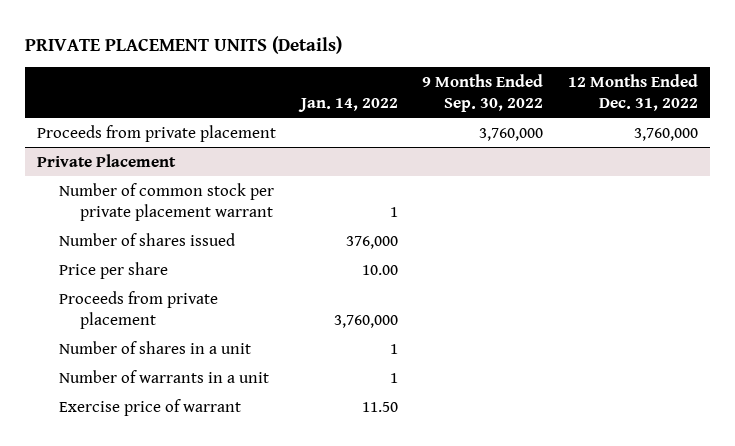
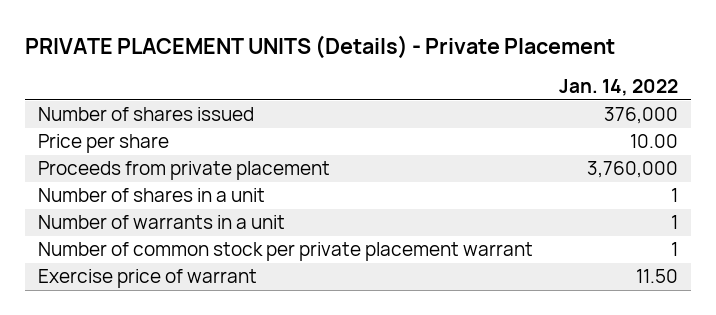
[25,35,343,54] PRIVATE PLACEMENT UNITS (Details) -> [24,34,615,59] PRIVATE PLACEMENT UNITS (Details) - Private Placement
[422,73,544,112] 9 Months Ended Sep. 30, 2022 -> none
[567,73,698,111] 12 Months Ended Dec. 31, 2022 -> none
[37,124,277,142] Proceeds from private placement -> none
[37,153,177,167] Private Placement -> none
[58,182,274,221] Number of common stock per private placement warrant -> none
none -> [37,242,533,262] Number of common stock per private placement warrant

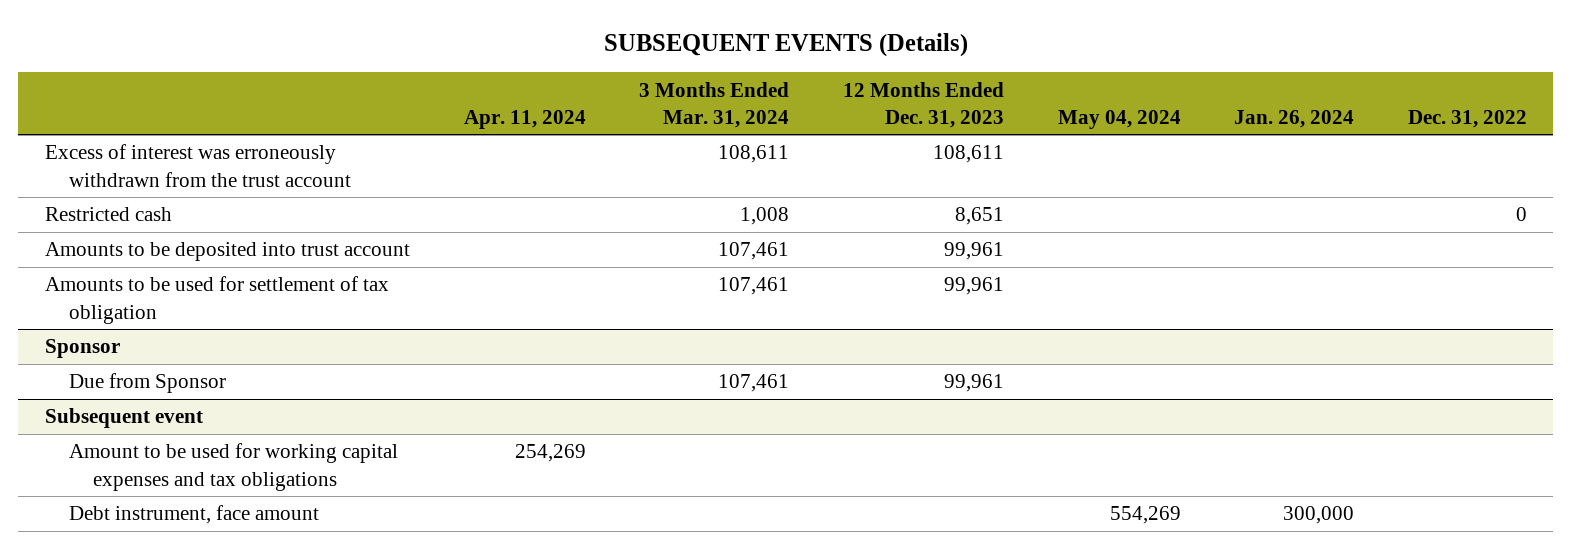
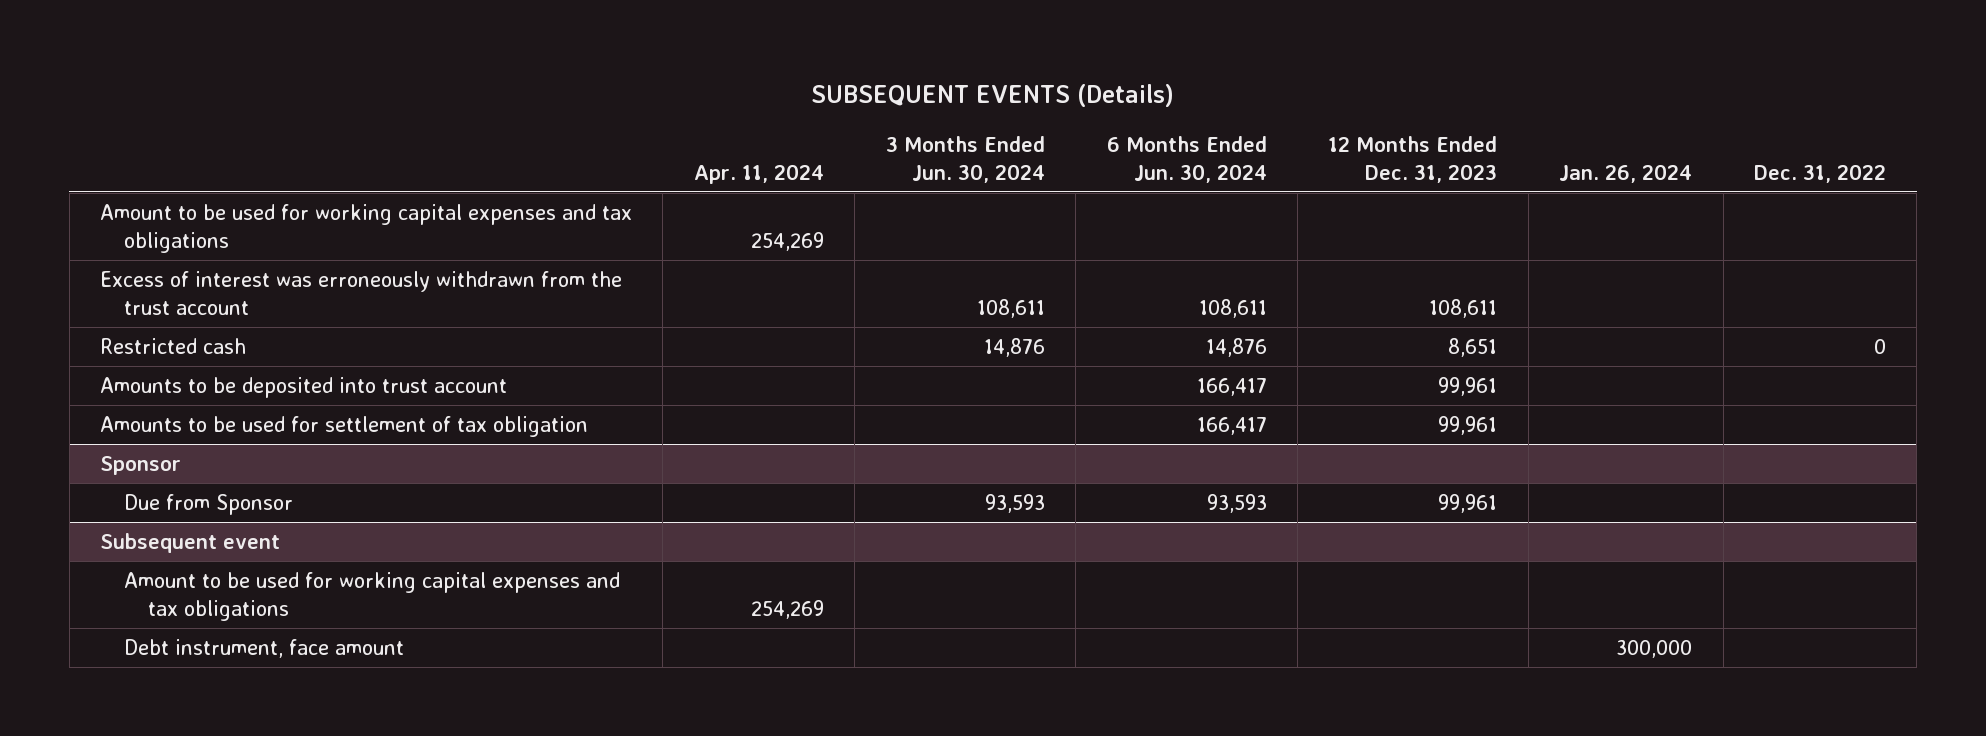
[639,81,790,128] 3 Months Ended Mar. 31, 2024 -> none
[1057,109,1181,129] May 04, 2024 -> none
none -> [885,136,1045,183] 3 Months Ended Jun. 30, 2024
none -> [1106,136,1267,183] 6 Months Ended Jun. 30, 2024
none -> [100,204,633,253] Amount to be used for working capital expenses and tax obligations

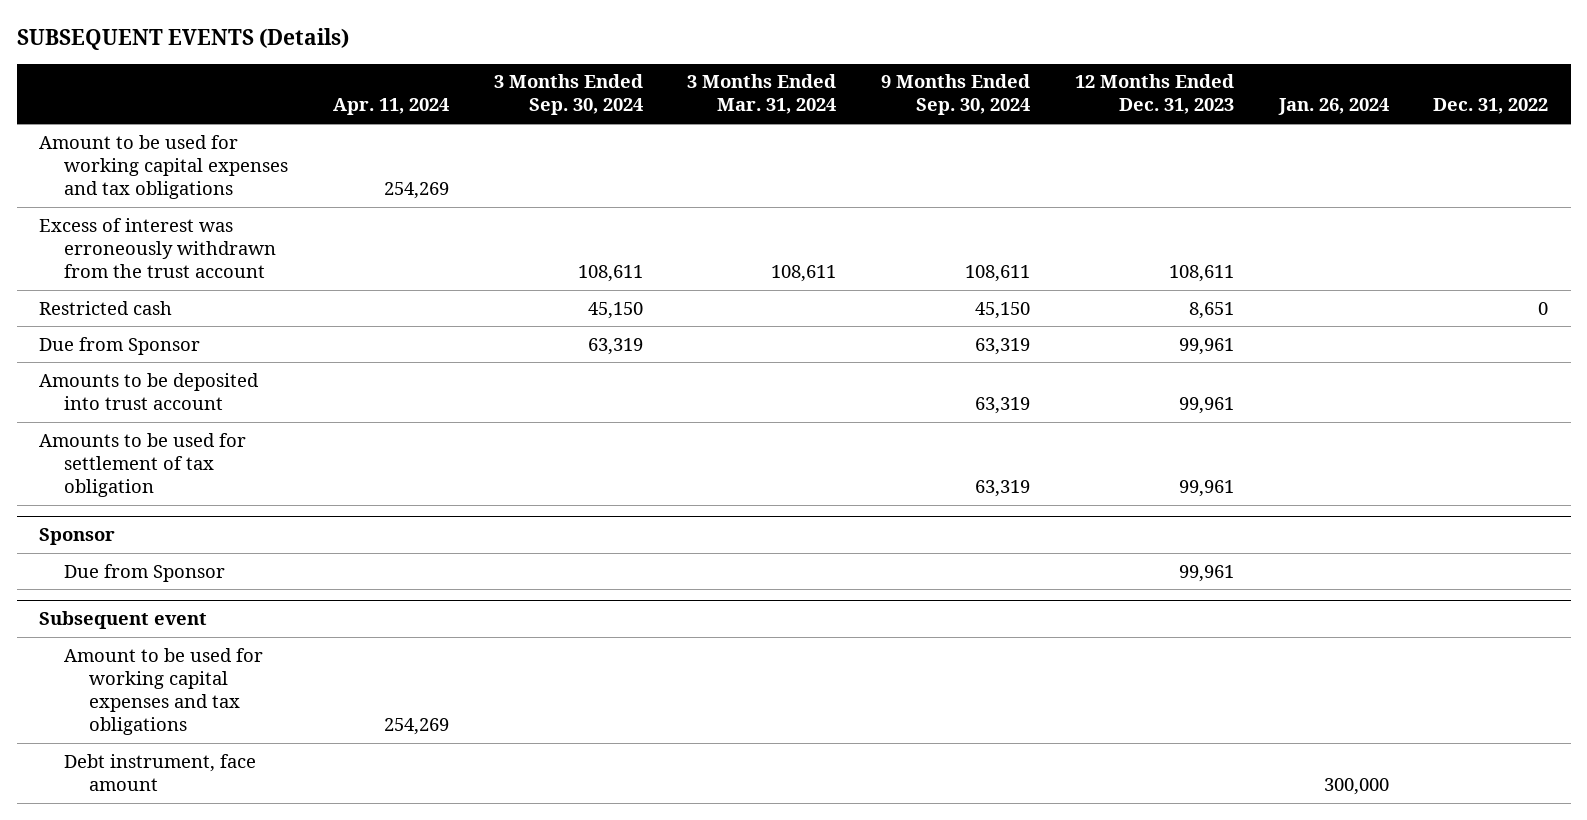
[885,136,1045,183] 3 Months Ended Jun. 30, 2024 -> none
[1106,136,1267,183] 6 Months Ended Jun. 30, 2024 -> none
none -> [493,74,643,116] 3 Months Ended Sep. 30, 2024
none -> [687,74,837,115] 3 Months Ended Mar. 31, 2024
none -> [881,74,1031,116] 9 Months Ended Sep. 30, 2024
none -> [39,336,201,355] Due from Sponsor

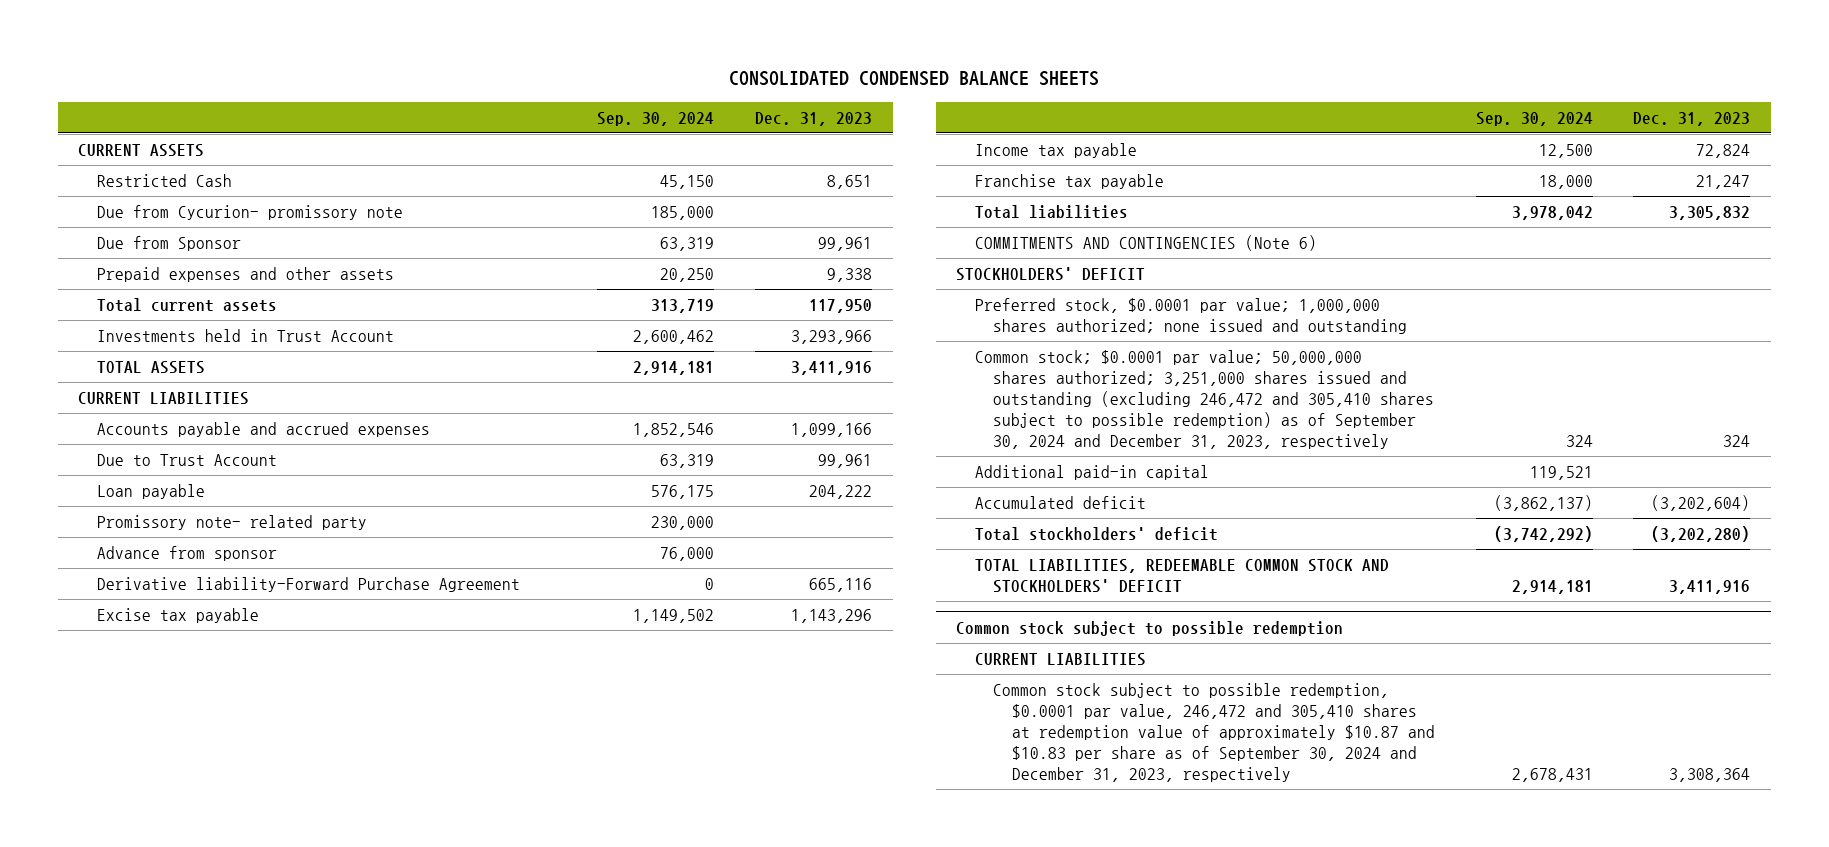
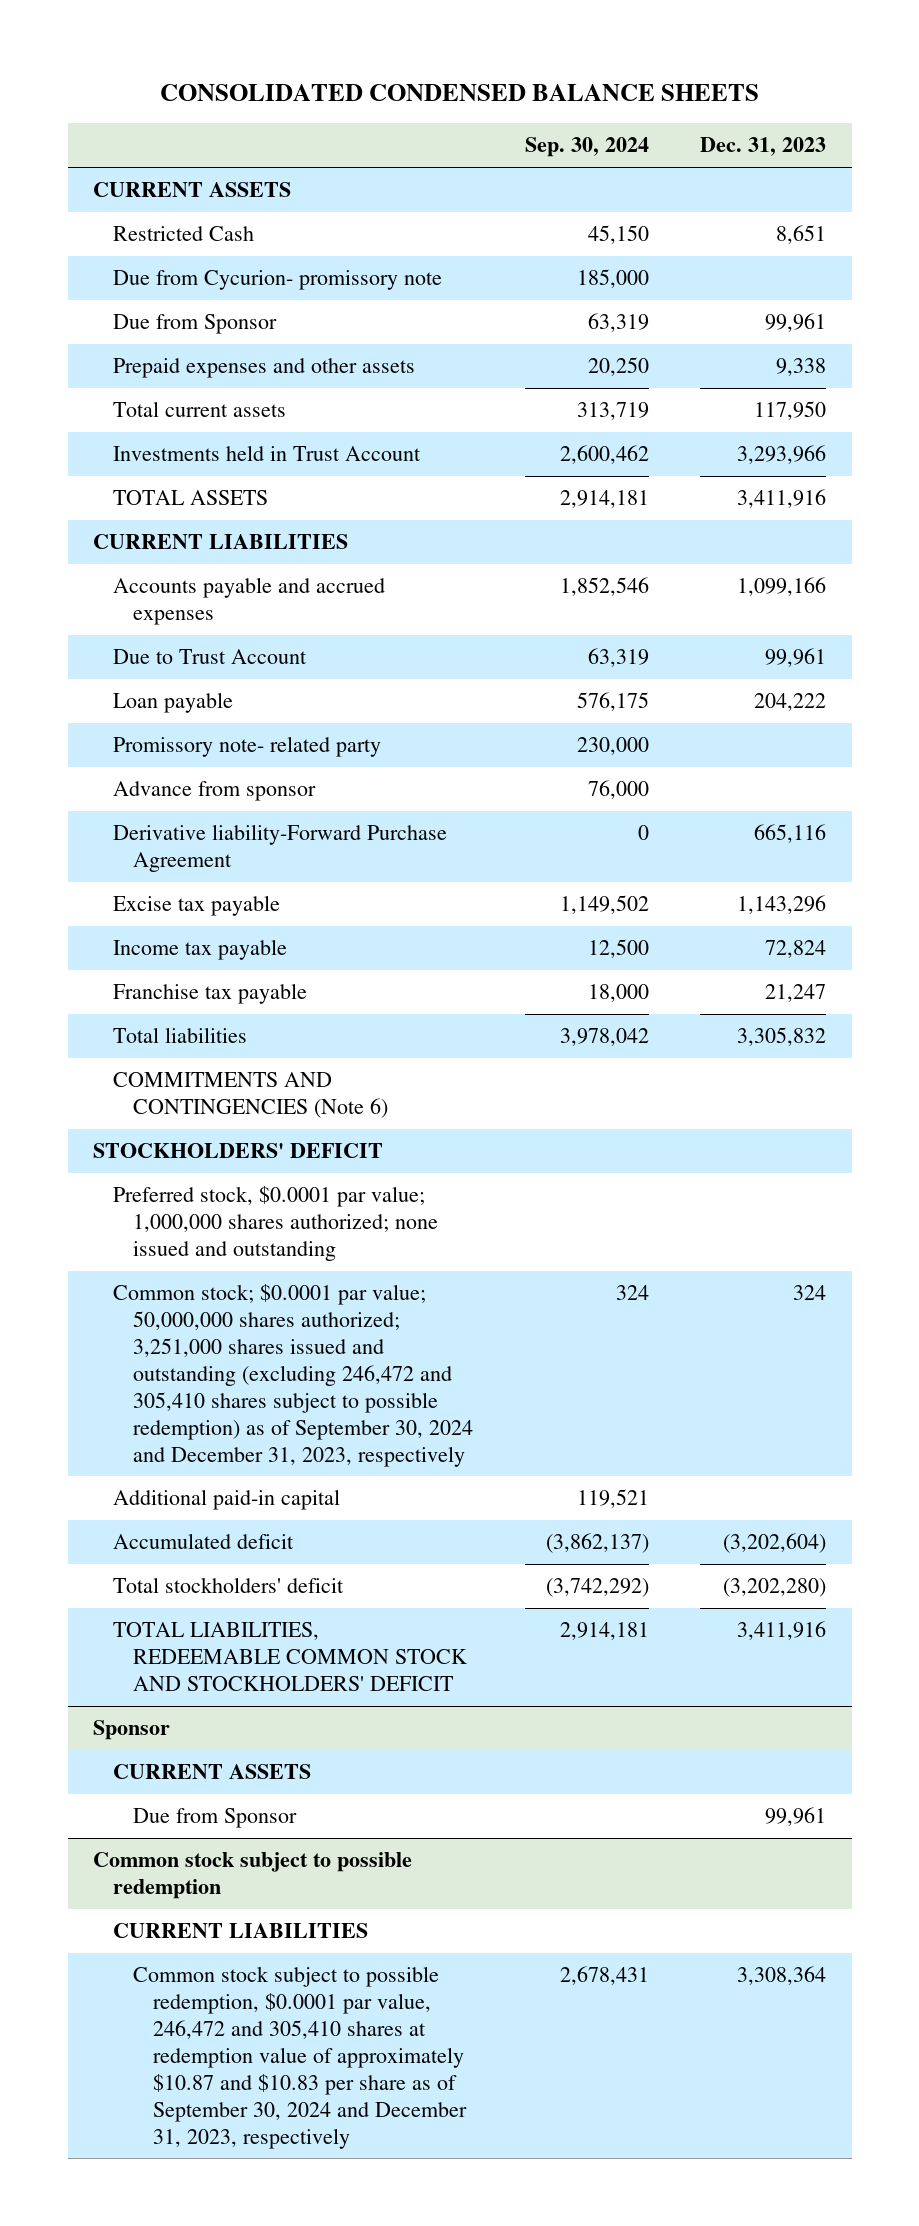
none -> [93,1720,171,1741] Sponsor
none -> [113,1764,312,1780] CURRENT ASSETS
none -> [133,1808,298,1829] Due from Sponsor

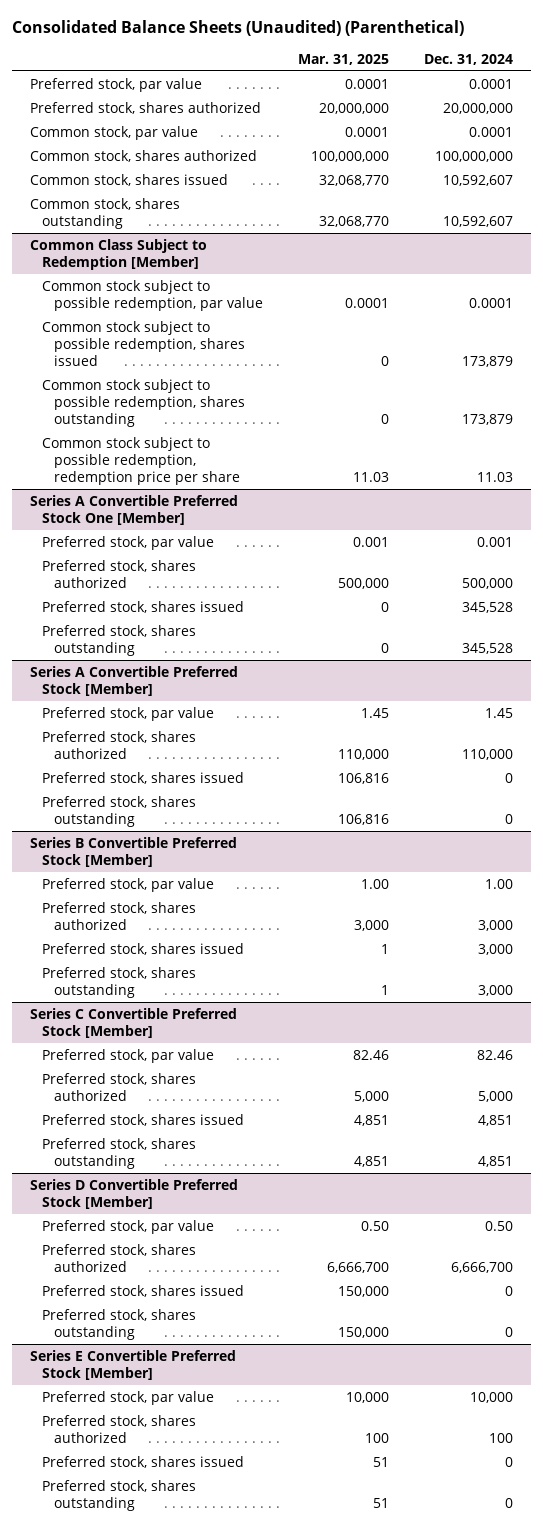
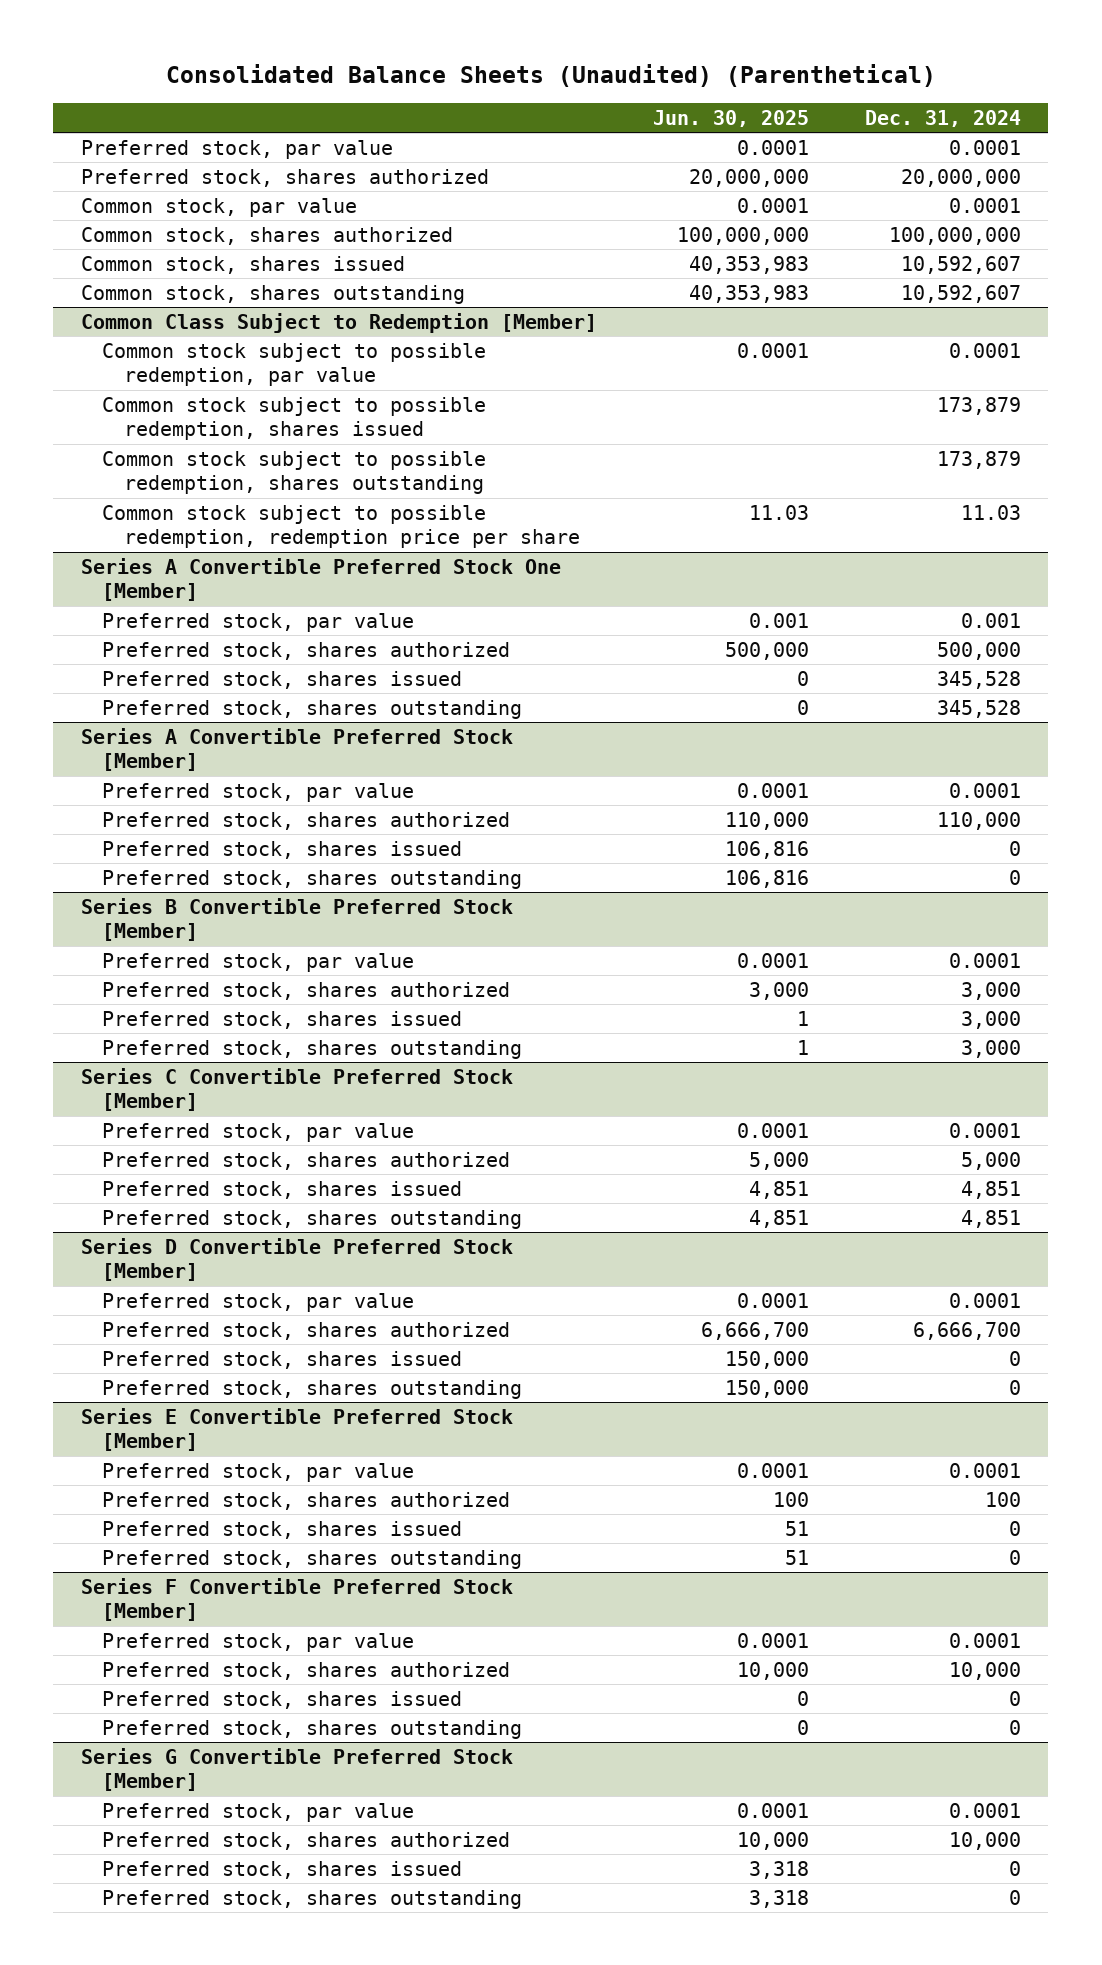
[298,53,390,65] Mar. 31, 2025 -> none
none -> [652,109,809,127] Jun. 30, 2025
[485,707,514,718] 1.45 -> [948,782,1021,798] 0.0001
[485,878,514,889] 1.00 -> [948,952,1021,968] 0.0001
[477,1049,514,1060] 82.46 -> [948,1122,1021,1138] 0.0001
[485,1220,514,1231] 0.50 -> [948,1292,1021,1308] 0.0001
[470,1391,514,1403] 10,000 -> [948,1462,1021,1478] 0.0001
none -> [81,1577,514,1622] Series F Convertible Preferred Stock [Member]
none -> [102,1632,415,1652] Preferred stock, par value
none -> [102,1661,511,1680] Preferred stock, shares authorized
none -> [102,1690,463,1709] Preferred stock, shares issued
none -> [102,1719,523,1739] Preferred stock, shares outstanding
none -> [81,1747,514,1792] Series G Convertible Preferred Stock [Member]
none -> [102,1802,415,1822] Preferred stock, par value
none -> [102,1831,511,1850] Preferred stock, shares authorized
none -> [102,1860,463,1879] Preferred stock, shares issued
none -> [102,1889,523,1909] Preferred stock, shares outstanding

